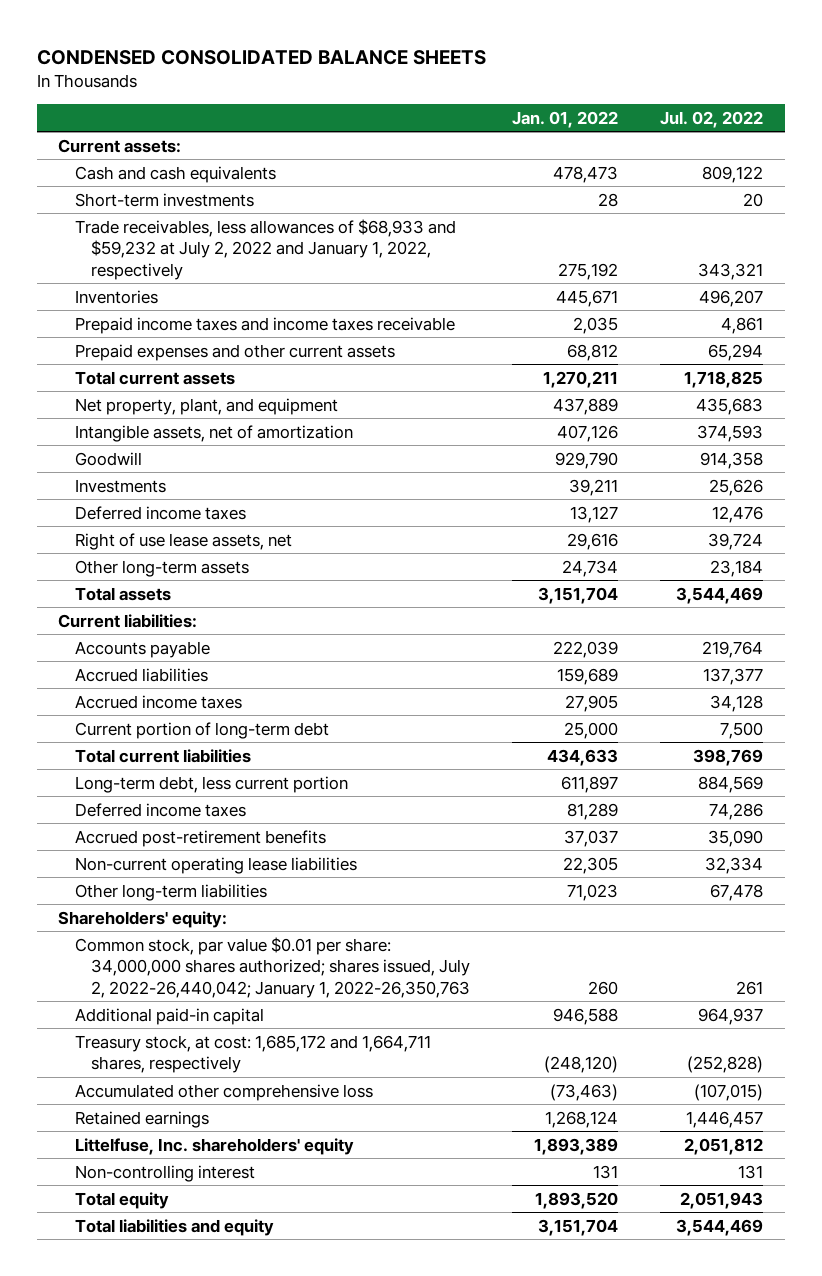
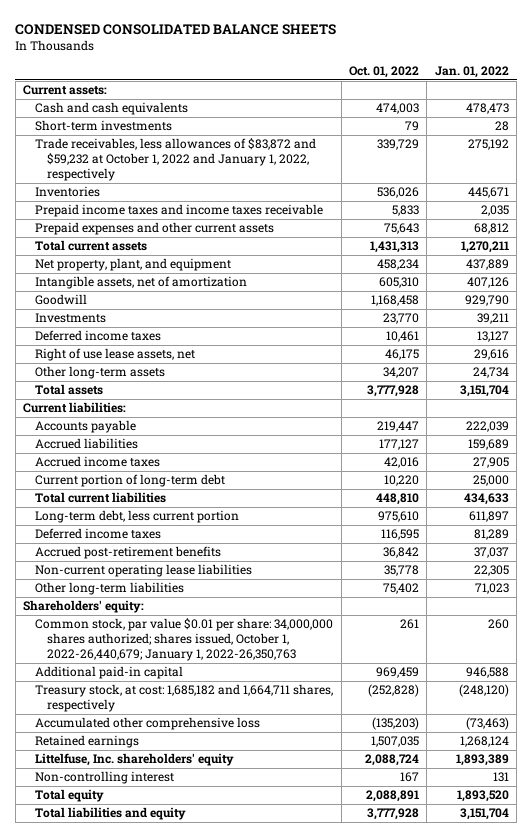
[660,110,764,128] Jul. 02, 2022 -> none
none -> [348,65,419,78] Oct. 01, 2022
[74,218,456,280] Trade receivables, less allowances of $68,933 and $59,232 at July 2, 2022 and January 1, 2022, respectively -> [35,138,317,181] Trade receivables, less allowances of $83,872 and $59,232 at October 1, 2022 and January 1, 2022, respectively
[74,936,471,998] Common stock, par value $0.01 per share: 34,000,000 shares authorized; shares issued, July 2, 2022-26,440,042; January 1, 2022-26,350,763 -> [35,618,334,661] Common stock, par value $0.01 per share: 34,000,000 shares authorized; shares issued, October 1, 2022-26,440,679; January 1, 2022-26,350,763
[74,1034,431,1074] Treasury stock, at cost: 1,685,172 and 1,664,711 shares, respectively -> [35,684,334,713] Treasury stock, at cost: 1,685,182 and 1,664,711 shares, respectively

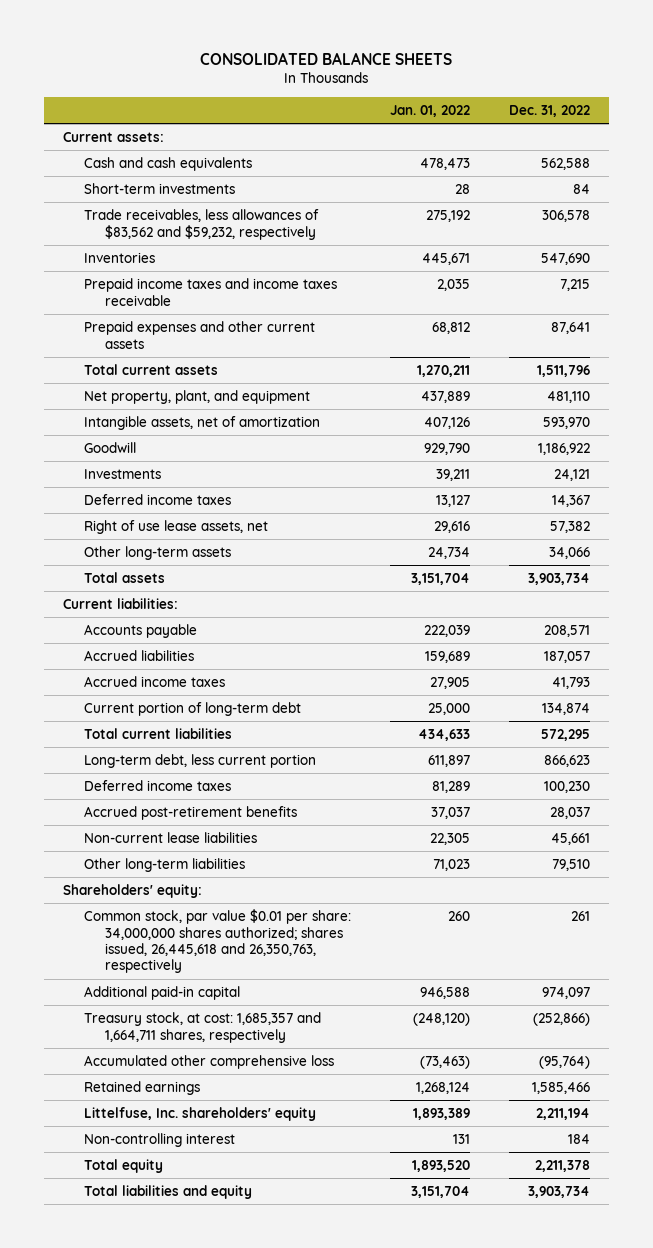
[15,23,337,35] CONDENSED CONSOLIDATED BALANCE SHEETS -> [200,51,453,65] CONSOLIDATED BALANCE SHEETS
[348,65,419,78] Oct. 01, 2022 -> none
none -> [508,105,590,118] Dec. 31, 2022
[35,138,317,181] Trade receivables, less allowances of $83,872 and $59,232 at October 1, 2022 and January 1, 2022, respectively -> [83,209,319,240] Trade receivables, less allowances of $83,562 and $59,232, respectively
[35,564,253,578] Non-current operating lease liabilities -> [83,832,257,844] Non-current lease liabilities
[35,618,334,661] Common stock, par value $0.01 per share: 34,000,000 shares authorized; shares issued, October 1, 2022-26,440,679; January 1, 2022-26,350,763 -> [83,909,351,974] Common stock, par value $0.01 per share: 34,000,000 shares authorized; shares issued, 26,445,618 and 26,350,763, respectively
[35,684,334,713] Treasury stock, at cost: 1,685,182 and 1,664,711 shares, respectively -> [83,1012,321,1043] Treasury stock, at cost: 1,685,357 and 1,664,711 shares, respectively

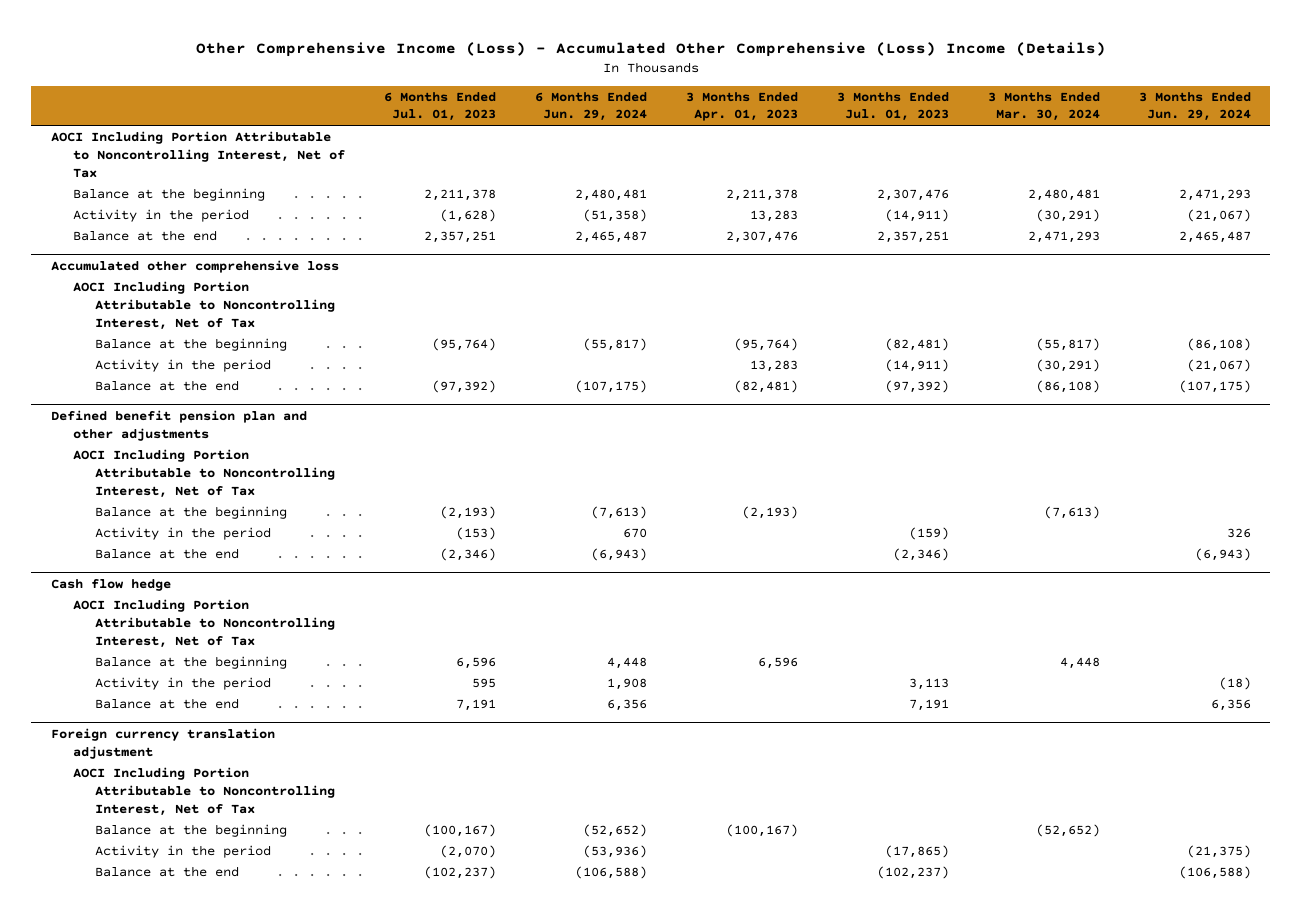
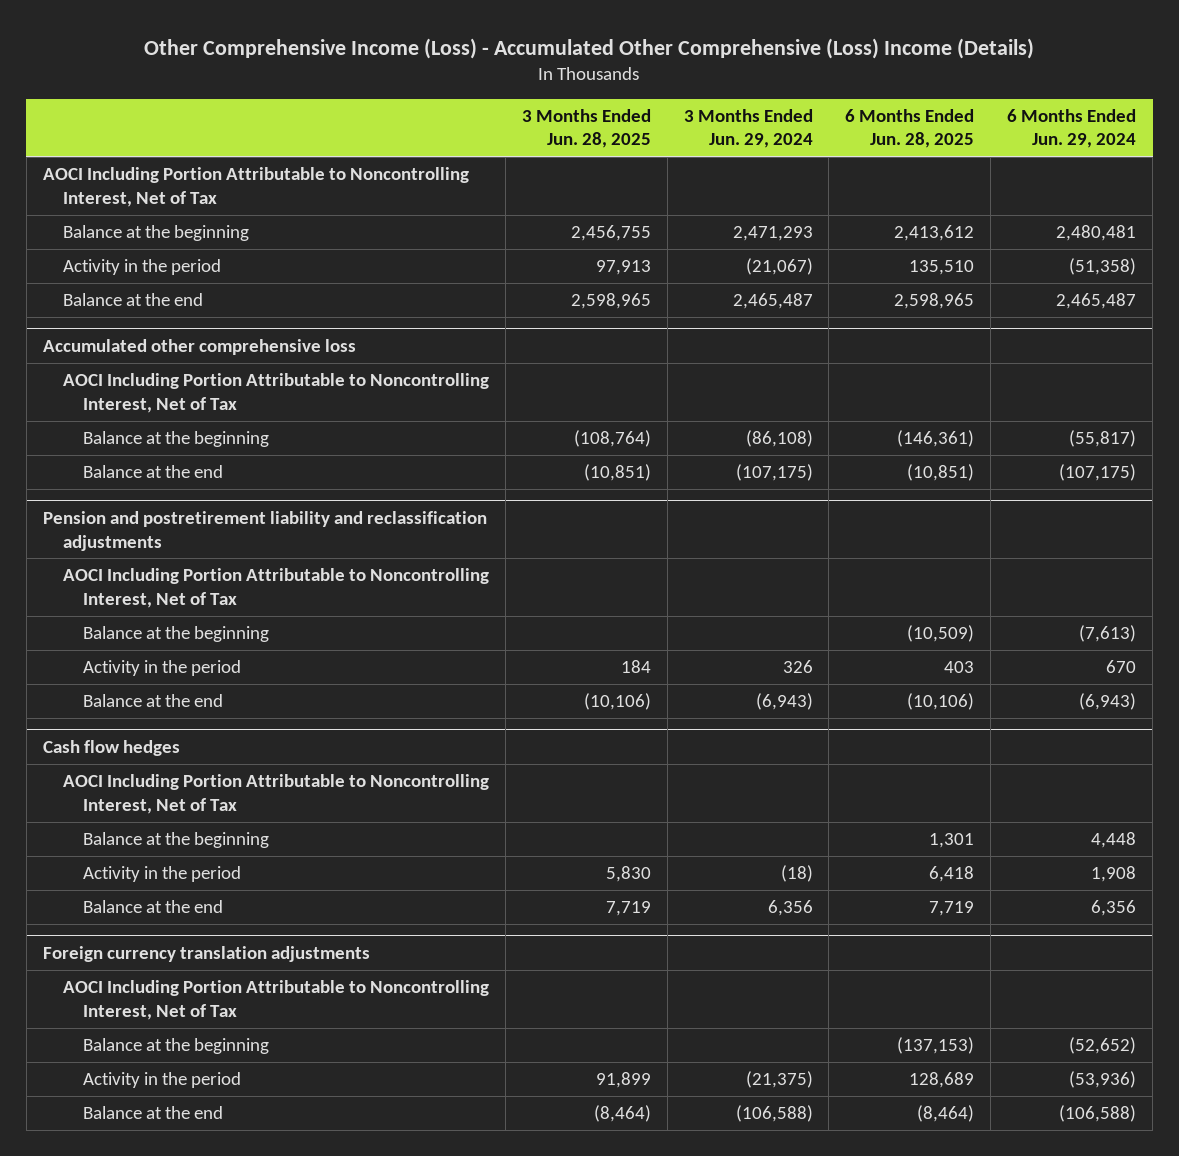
[383,91,496,122] 6 Months Ended Jul. 01, 2023 -> none
[685,91,798,122] 3 Months Ended Apr. 01, 2023 -> none
[836,91,949,122] 3 Months Ended Jul. 01, 2023 -> none
[987,91,1100,122] 3 Months Ended Mar. 30, 2024 -> none
none -> [521,108,651,149] 3 Months Ended Jun. 28, 2025
none -> [845,108,975,149] 6 Months Ended Jun. 28, 2025
[95,358,272,372] Activity in the period -> none
[50,409,307,441] Defined benefit pension plan and other adjustments -> [42,510,487,551] Pension and postretirement liability and reclassification adjustments
[50,578,171,591] Cash flow hedge -> [42,739,180,756] Cash flow hedges
[50,727,275,759] Foreign currency translation adjustment -> [42,945,370,962] Foreign currency translation adjustments

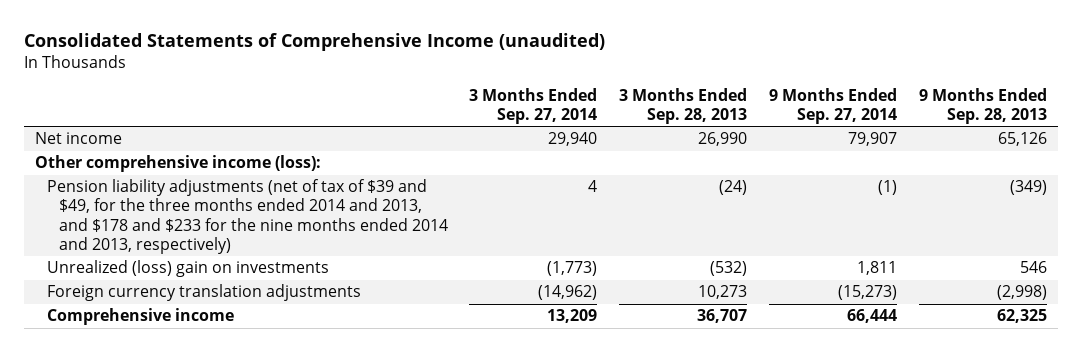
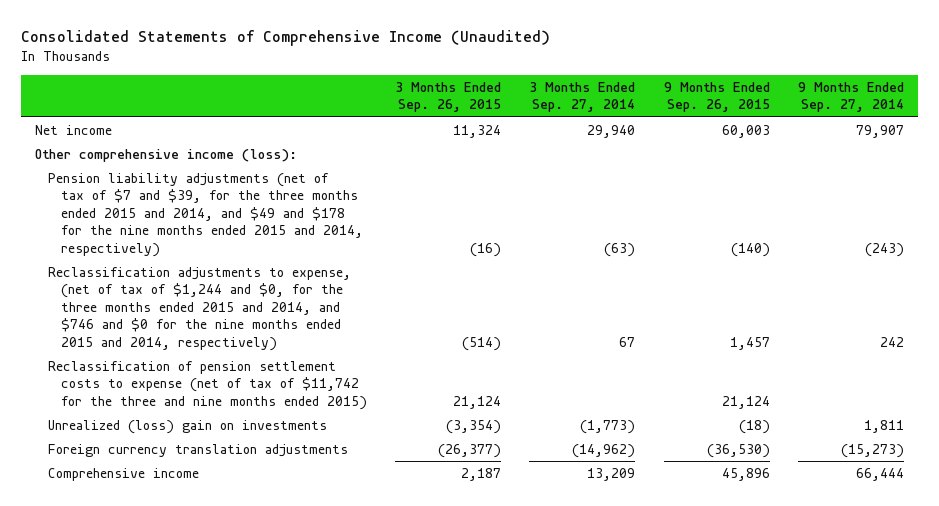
[23,33,605,52] Consolidated Statements of Comprehensive Income (unaudited) -> [20,30,550,47] Consolidated Statements of Comprehensive Income (Unaudited)
[619,87,748,124] 3 Months Ended Sep. 28, 2013 -> none
[918,87,1047,124] 9 Months Ended Sep. 28, 2013 -> none
none -> [394,81,501,113] 3 Months Ended Sep. 26, 2015
none -> [663,81,770,113] 9 Months Ended Sep. 26, 2015
[46,179,448,254] Pension liability adjustments (net of tax of $39 and $49, for the three months ended 2014 and 2013, and $178 and $233 for the nine months ended 2014 and 2013, respectively) -> [47,172,363,257] Pension liability adjustments (net of tax of $7 and $39, for the three months ended 2015 and 2014, and $49 and $178 for the nine months ended 2015 and 2014, respectively)
[588,180,598,193] 4 -> [604,242,636,257] (63)
[877,180,897,196] (1) -> [864,242,904,257] (243)
none -> [47,266,351,351] Reclassification adjustments to expense, (net of tax of $1,244 and $0, for the three months ended 2015 and 2014, and $746 and $0 for the nine months ended 2015 and 2014, respectively)
none -> [47,360,367,410] Reclassification of pension settlement costs to expense (net of tax of $11,742 for the three and nine months ended 2015)

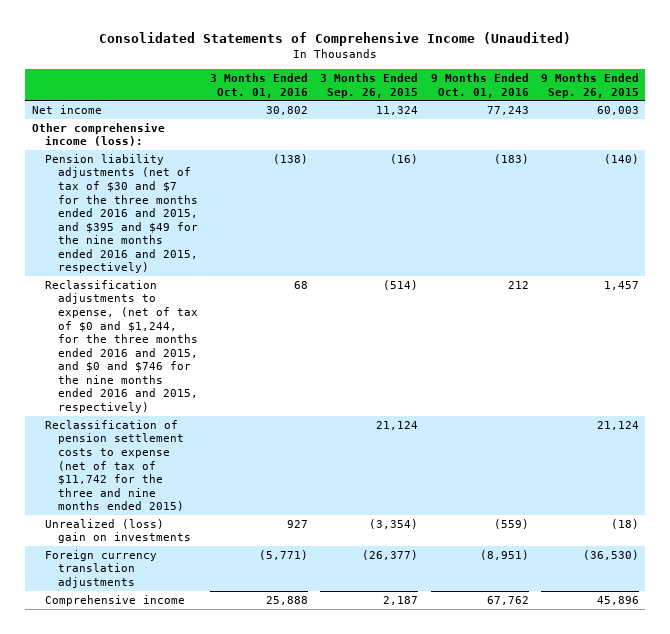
[529,81,636,113] 3 Months Ended Sep. 27, 2014 -> none
[797,81,904,113] 9 Months Ended Sep. 27, 2014 -> none
none -> [210,73,309,98] 3 Months Ended Oct. 01, 2016
none -> [430,73,529,98] 9 Months Ended Oct. 01, 2016
[47,172,363,257] Pension liability adjustments (net of tax of $7 and $39, for the three months ended 2015 and 2014, and $49 and $178 for the nine months ended 2015 and 2014, respectively) -> [44,153,199,274] Pension liability adjustments (net of tax of $30 and $7 for the three months ended 2016 and 2015, and $395 and $49 for the nine months ended 2016 and 2015, respectively)
[47,266,351,351] Reclassification adjustments to expense, (net of tax of $1,244 and $0, for the three months ended 2015 and 2014, and $746 and $0 for the nine months ended 2015 and 2014, respectively) -> [44,279,199,413] Reclassification adjustments to expense, (net of tax of $0 and $1,244, for the three months ended 2016 and 2015, and $0 and $746 for the nine months ended 2016 and 2015, respectively)

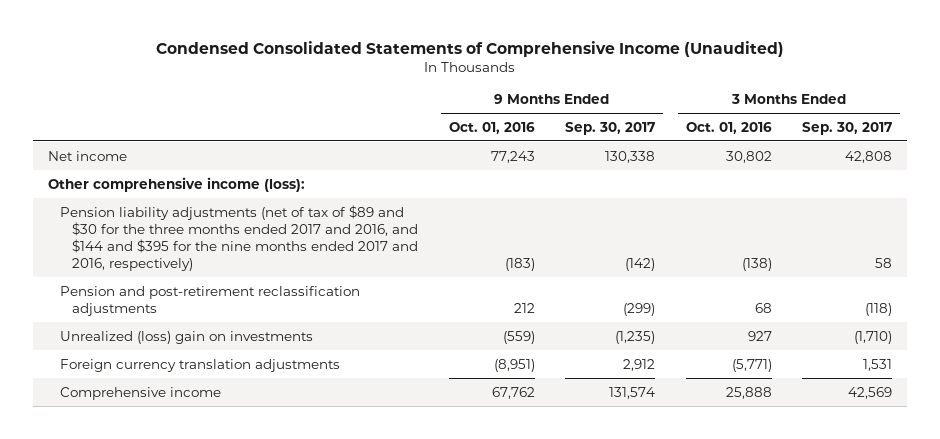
[99,31,572,46] Consolidated Statements of Comprehensive Income (Unaudited) -> [156,41,785,58] Condensed Consolidated Statements of Comprehensive Income (Unaudited)
[320,73,419,98] 3 Months Ended Sep. 26, 2015 -> none
[540,73,639,98] 9 Months Ended Sep. 26, 2015 -> none
none -> [565,121,656,135] Sep. 30, 2017
none -> [802,121,893,135] Sep. 30, 2017
[44,419,185,512] Reclassification of pension settlement costs to expense (net of tax of $11,742 for the three and nine months ended 2015) -> none
[44,153,199,274] Pension liability adjustments (net of tax of $30 and $7 for the three months ended 2016 and 2015, and $395 and $49 for the nine months ended 2016 and 2015, respectively) -> [60,204,419,271] Pension liability adjustments (net of tax of $89 and $30 for the three months ended 2017 and 2016, and $144 and $395 for the nine months ended 2017 and 2016, respectively)
[44,279,199,413] Reclassification adjustments to expense, (net of tax of $0 and $1,244, for the three months ended 2016 and 2015, and $0 and $746 for the nine months ended 2016 and 2015, respectively) -> [60,285,361,316] Pension and post-retirement reclassification adjustments

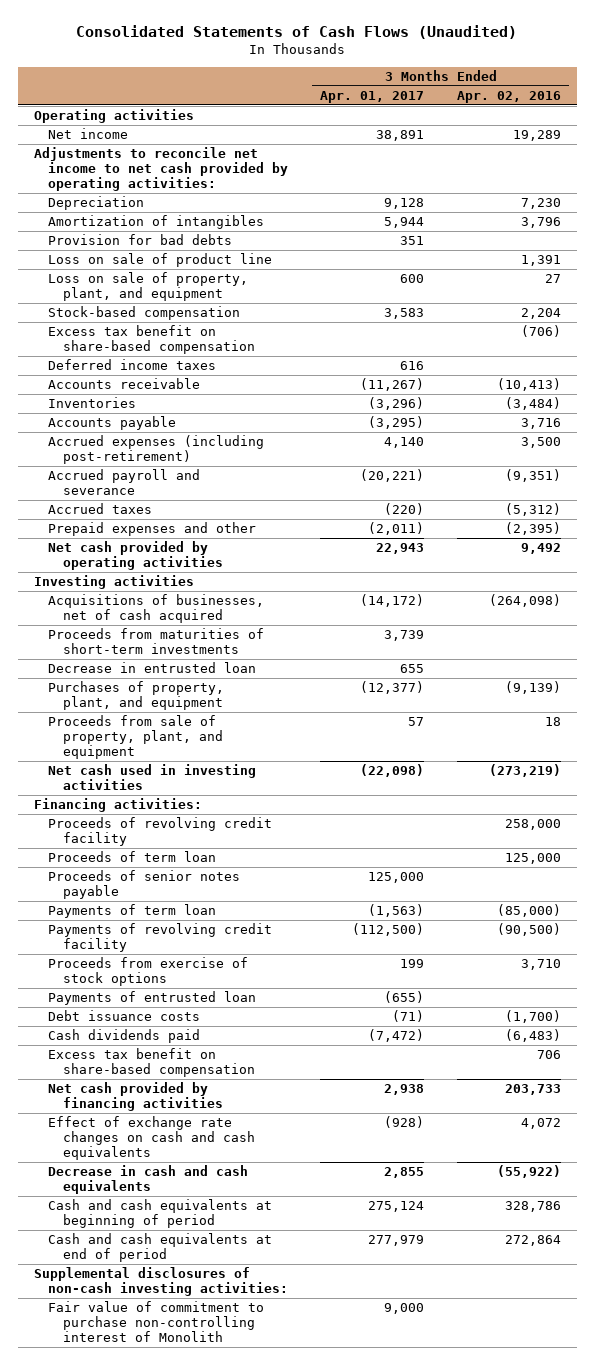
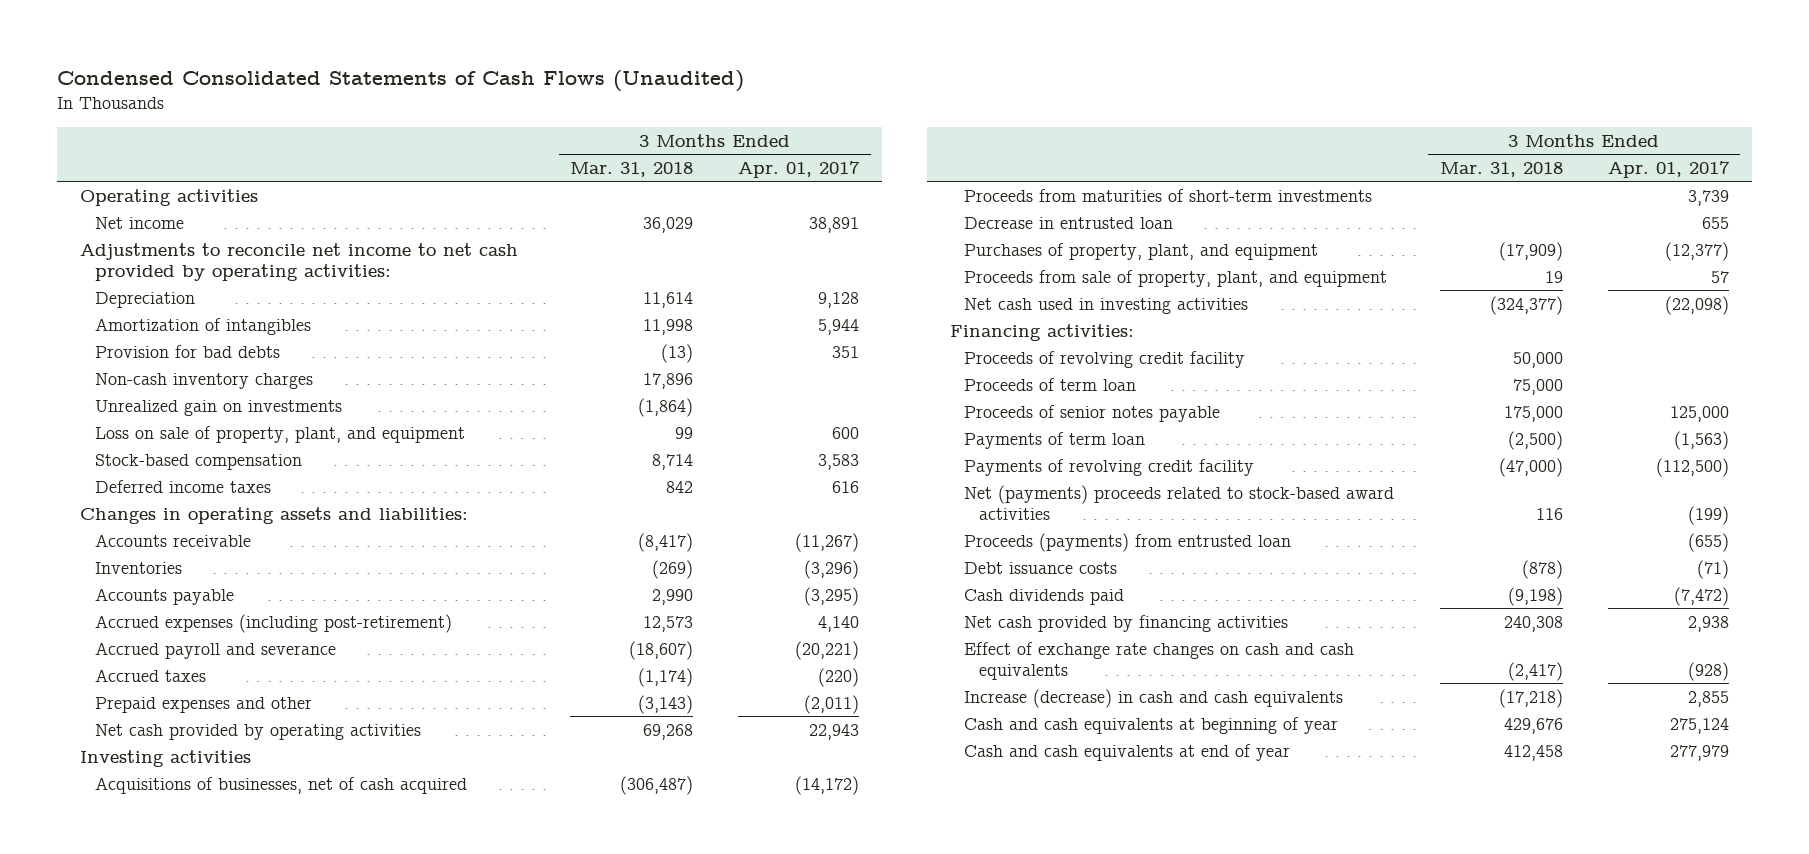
[76,25,518,40] Consolidated Statements of Cash Flows (Unaudited) -> [57,69,745,92] Condensed Consolidated Statements of Cash Flows (Unaudited)
[456,90,561,103] Apr. 02, 2016 -> none
none -> [570,161,694,177] Mar. 31, 2018
[48,252,273,267] Loss on sale of product line -> none
none -> [94,372,313,389] Non-cash inventory charges
none -> [94,399,342,416] Unrealized gain on investments
[48,324,255,355] Excess tax benefit on share-based compensation -> none
none -> [79,506,468,524] Changes in operating assets and liabilities:
[48,956,249,987] Proceeds from exercise of stock options -> none
none -> [964,484,1395,520] Net (payments) proceeds related to stock-based award activities
[48,990,257,1005] Payments of entrusted loan -> [964,532,1292,552] Proceeds (payments) from entrusted loan
[48,1047,255,1078] Excess tax benefit on share-based compensation -> none
[33,1266,289,1297] Supplemental disclosures of non-cash investing activities: -> none
[48,1300,265,1343] Fair value of commitment to purchase non-controlling interest of Monolith -> none
[48,1164,249,1195] Decrease in cash and cash equivalents -> [964,688,1344,708] Increase (decrease) in cash and cash equivalents
[48,1198,273,1229] Cash and cash equivalents at beginning of period -> [964,716,1339,734] Cash and cash equivalents at beginning of year
[48,1232,273,1263] Cash and cash equivalents at end of period -> [964,743,1291,761] Cash and cash equivalents at end of year

